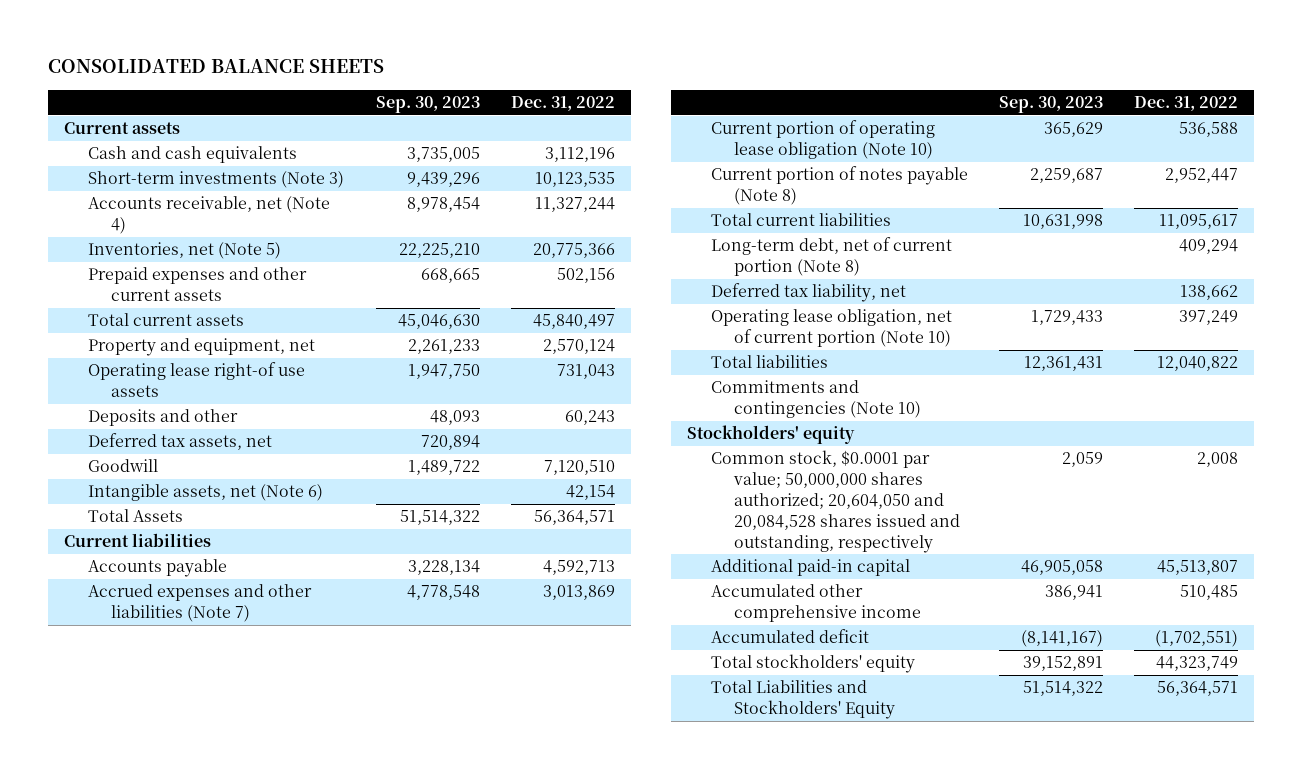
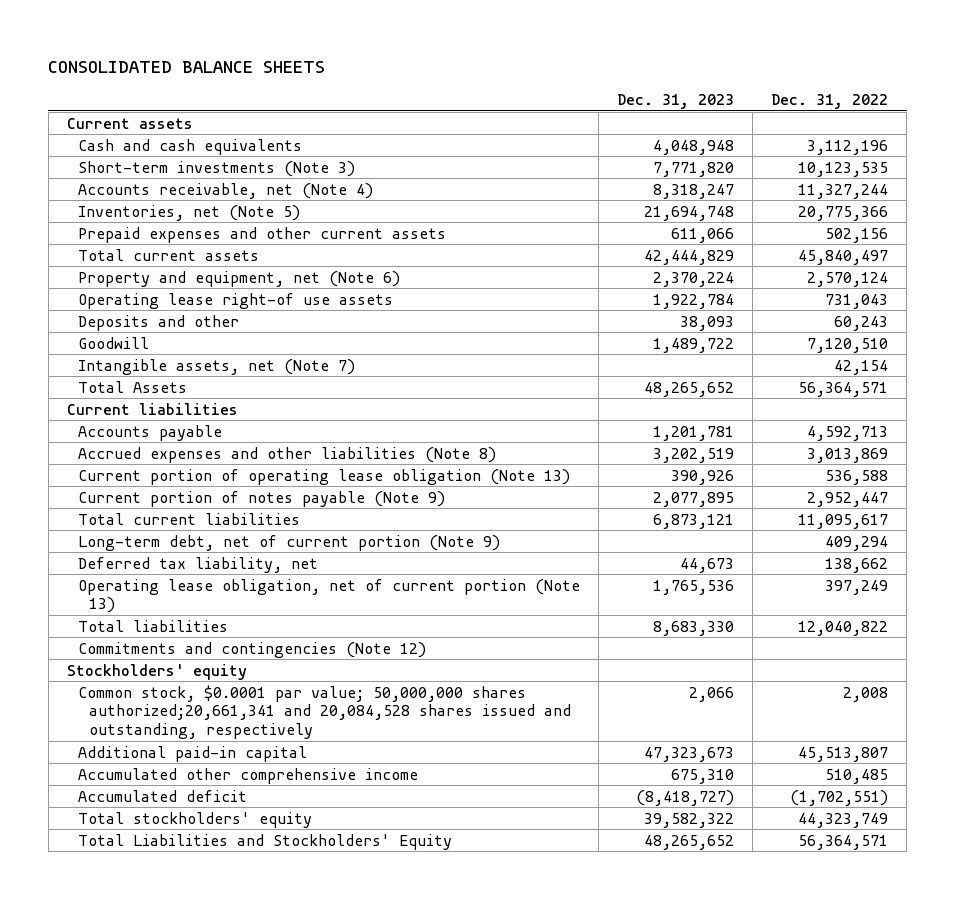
[375,96,480,114] Sep. 30, 2023 -> none
none -> [616,93,734,109] Dec. 31, 2023
[87,338,315,357] Property and equipment, net -> [77,270,400,287] Property and equipment, net (Note 6)
[87,433,272,451] Deferred tax assets, net -> none
[87,484,323,502] Intangible assets, net (Note 6) -> [77,358,355,375] Intangible assets, net (Note 7)
[87,584,312,623] Accrued expenses and other liabilities (Note 7) -> [77,446,496,463] Accrued expenses and other liabilities (Note 8)
[710,120,935,160] Current portion of operating lease obligation (Note 10) -> [77,468,570,485] Current portion of operating lease obligation (Note 13)
[710,166,968,206] Current portion of notes payable (Note 8) -> [77,490,445,507] Current portion of notes payable (Note 9)
[710,237,952,277] Long-term debt, net of current portion (Note 8) -> [77,534,500,551] Long-term debt, net of current portion (Note 9)
[710,309,952,348] Operating lease obligation, net of current portion (Note 10) -> [77,578,580,614] Operating lease obligation, net of current portion (Note 13)
[710,380,922,419] Commitments and contingencies (Note 10) -> [77,641,426,658] Commitments and contingencies (Note 12)
[710,450,961,553] Common stock, $0.0001 par value; 50,000,000 shares authorized; 20,604,050 and 20,084,528 shares issued and outstanding, respectively -> [77,684,571,739] Common stock, $0.0001 par value; 50,000,000 shares authorized;20,661,341 and 20,084,528 shares issued and outstanding, respectively

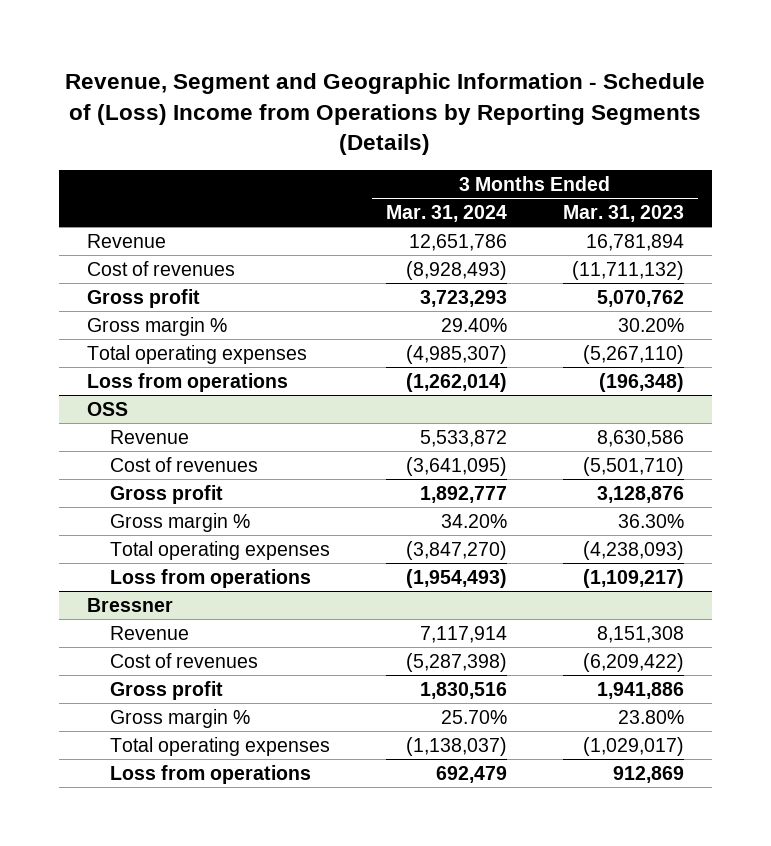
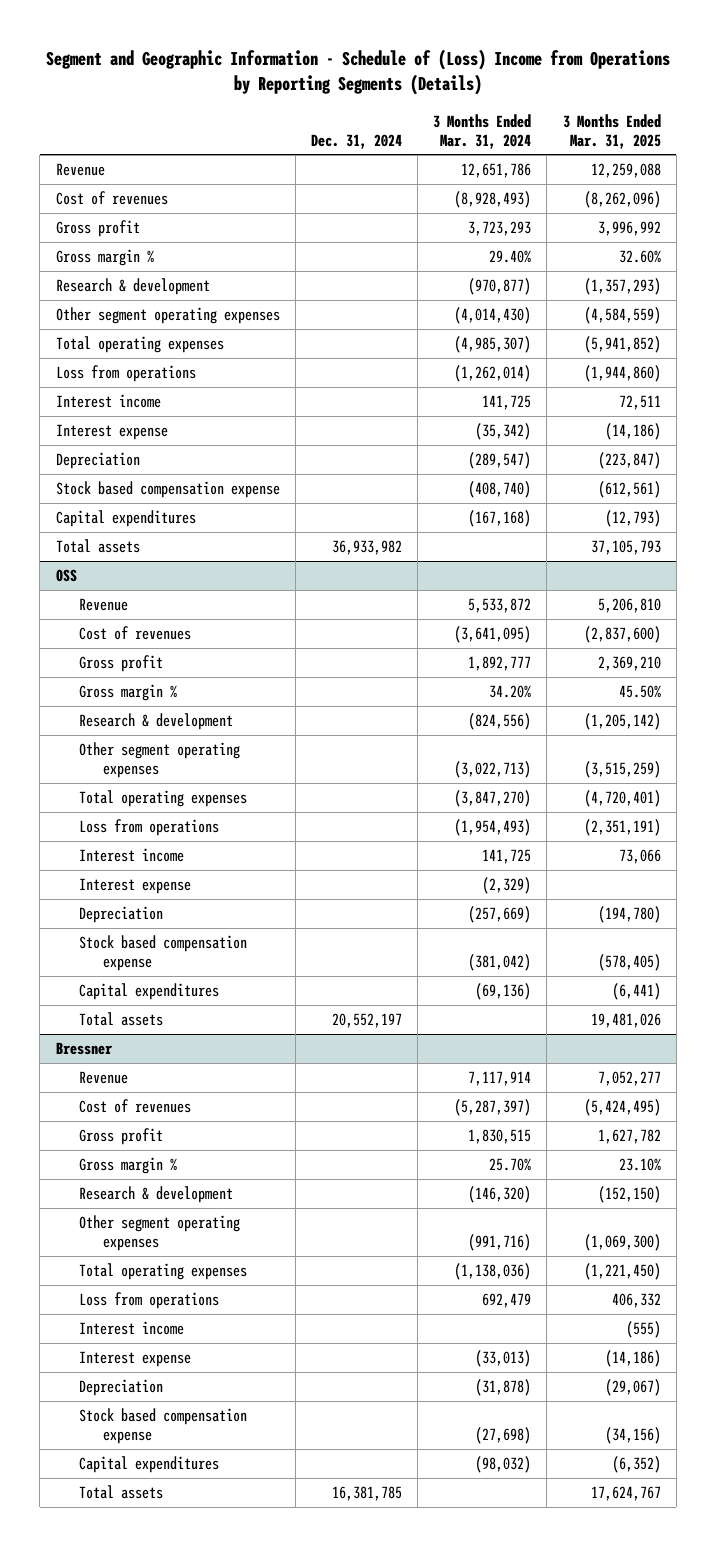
[65,73,706,156] Revenue, Segment and Geographic Information - Schedule of (Loss) Income from Operations by Reporting Segments (Details) -> [46,49,671,96] Segment and Geographic Information - Schedule of (Loss) Income from Operations by Reporting Segments (Details)
[563,204,685,222] Mar. 31, 2023 -> none
none -> [310,133,402,149] Dec. 31, 2024
none -> [562,113,661,149] 3 Months Ended Mar. 31, 2025
none -> [55,278,210,296] Research & development
none -> [55,307,280,325] Other segment operating expenses
none -> [55,394,161,409] Interest income
none -> [55,424,168,441] Interest expense
none -> [55,452,140,470] Depreciation
none -> [55,481,280,499] Stock based compensation expense
none -> [55,510,196,528] Capital expenditures
none -> [55,539,140,554] Total assets
none -> [79,713,234,731] Research & development
none -> [79,742,241,779] Other segment operating expenses
none -> [79,848,185,863] Interest income
none -> [79,878,192,895] Interest expense
none -> [79,906,164,924] Depreciation
none -> [79,935,248,972] Stock based compensation expense
none -> [79,983,220,1001] Capital expenditures
none -> [79,1012,164,1027] Total assets
[405,652,507,672] (5,287,398) -> [454,1099,532,1117] (5,287,397)
[419,681,507,699] 1,830,516 -> [468,1129,532,1145] 1,830,515
none -> [79,1186,234,1204] Research & development
none -> [79,1215,241,1252] Other segment operating expenses
[405,736,507,756] (1,138,037) -> [454,1263,532,1281] (1,138,036)
none -> [79,1321,185,1336] Interest income
none -> [79,1351,192,1368] Interest expense
none -> [79,1379,164,1397] Depreciation
none -> [79,1408,248,1445] Stock based compensation expense
none -> [79,1456,220,1474] Capital expenditures
none -> [79,1485,164,1500] Total assets

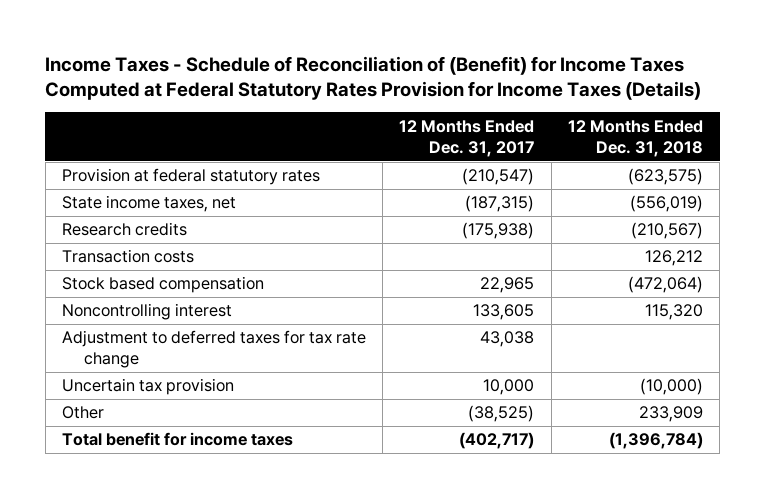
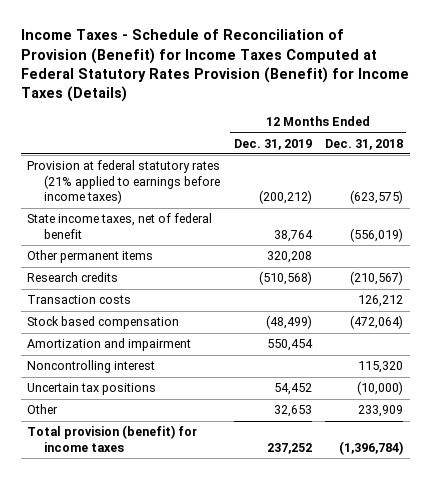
[45,55,702,100] Income Taxes - Schedule of Reconciliation of (Benefit) for Income Taxes Computed at Federal Statutory Rates Provision for Income Taxes (Details) -> [20,29,409,103] Income Taxes - Schedule of Reconciliation of Provision (Benefit) for Income Taxes Computed at Federal Statutory Rates Provision (Benefit) for Income Taxes (Details)
[399,119,535,157] 12 Months Ended Dec. 31, 2017 -> none
none -> [233,138,312,150] Dec. 31, 2019
[61,168,320,186] Provision at federal statutory rates -> [27,160,221,205] Provision at federal statutory rates (21% applied to earnings before income taxes)
[61,195,236,213] State income taxes, net -> [27,213,213,239] State income taxes, net of federal benefit
none -> [27,250,154,264] Other permanent items
none -> [27,338,192,352] Amortization and impairment
[61,330,366,369] Adjustment to deferred taxes for tax rate change -> none
[61,378,234,396] Uncertain tax provision -> [27,383,157,396] Uncertain tax positions
[61,432,293,447] Total benefit for income taxes -> [27,425,198,452] Total provision (benefit) for income taxes

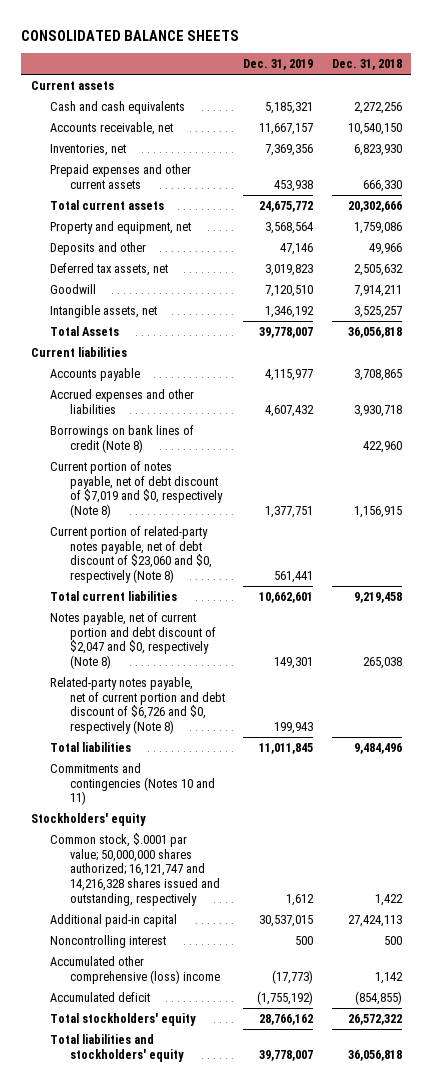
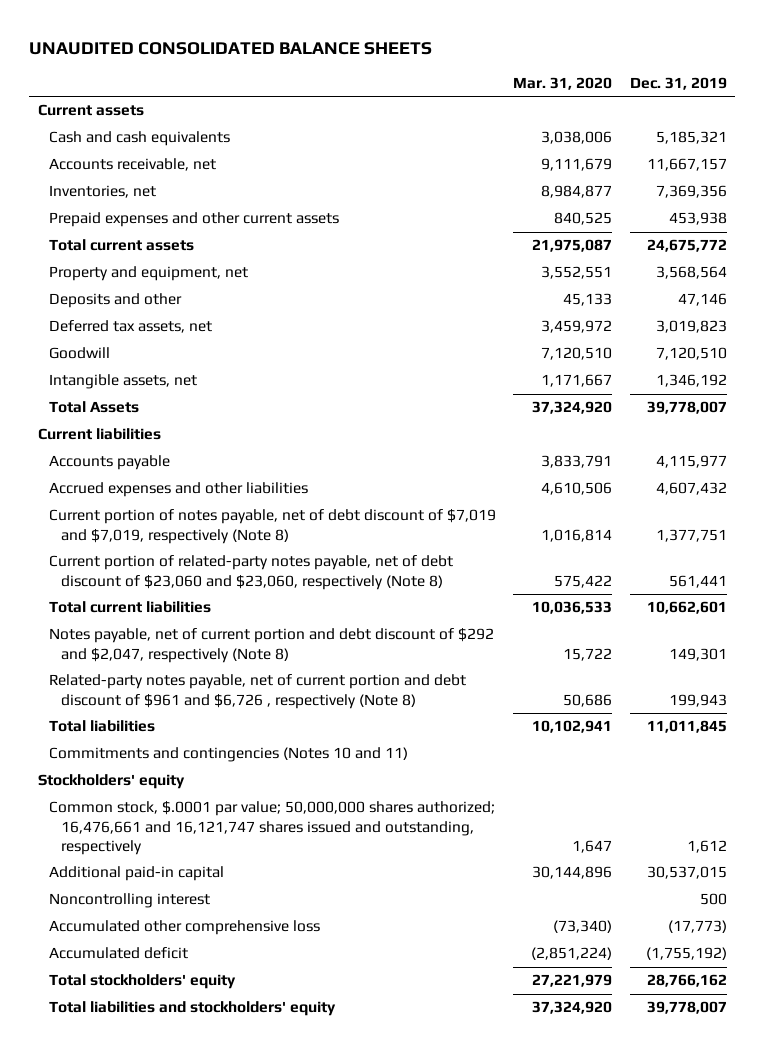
[21,29,240,41] CONSOLIDATED BALANCE SHEETS -> [29,41,433,55] UNAUDITED CONSOLIDATED BALANCE SHEETS
[332,59,403,71] Dec. 31, 2018 -> none
none -> [513,76,613,90] Mar. 31, 2020
[50,424,195,453] Borrowings on bank lines of credit (Note 8) -> none
[50,460,223,519] Current portion of notes payable, net of debt discount of $7,019 and $0, respectively (Note 8) -> [49,509,497,544] Current portion of notes payable, net of debt discount of $7,019 and $7,019, respectively (Note 8)
[50,525,212,584] Current portion of related-party notes payable, net of debt discount of $23,060 and $0, respectively (Note 8) -> [49,555,454,590] Current portion of related-party notes payable, net of debt discount of $23,060 and $23,060, respectively (Note 8)
[50,611,216,670] Notes payable, net of current portion and debt discount of $2,047 and $0, respectively (Note 8) -> [49,628,495,663] Notes payable, net of current portion and debt discount of $292 and $2,047, respectively (Note 8)
[50,676,225,735] Related-party notes payable, net of current portion and debt discount of $6,726 and $0, respectively (Note 8) -> [49,674,467,709] Related-party notes payable, net of current portion and debt discount of $961 and $6,726 , respectively (Note 8)
[50,832,220,906] Common stock, $.0001 par value; 50,000,000 shares authorized; 16,121,747 and 14,216,328 shares issued and outstanding, respectively -> [49,801,496,856] Common stock, $.0001 par value; 50,000,000 shares authorized; 16,476,661 and 16,121,747 shares issued and outstanding, respectively
[50,955,220,984] Accumulated other comprehensive (loss) income -> [49,920,321,936] Accumulated other comprehensive loss

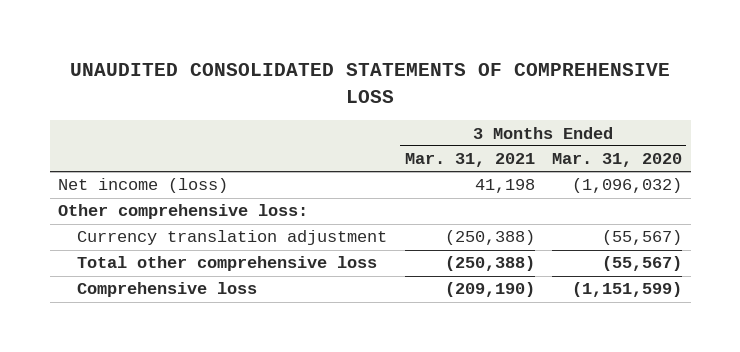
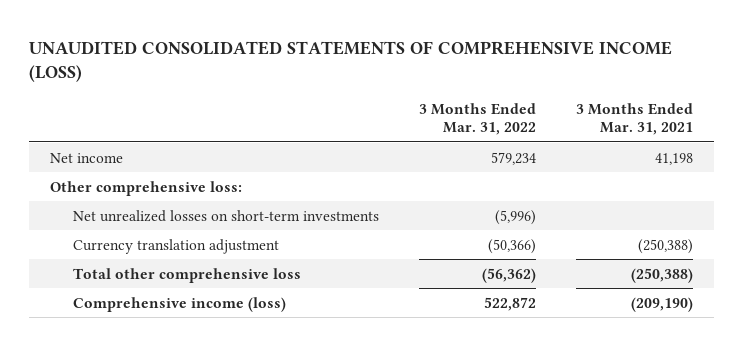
[70,63,671,103] UNAUDITED CONSOLIDATED STATEMENTS OF COMPREHENSIVE LOSS -> [29,40,673,83] UNAUDITED CONSOLIDATED STATEMENTS OF COMPREHENSIVE INCOME (LOSS)
[552,153,683,168] Mar. 31, 2020 -> none
none -> [418,102,536,136] 3 Months Ended Mar. 31, 2022
[58,178,229,194] Net income (loss) -> [49,152,123,163] Net income
none -> [72,209,379,222] Net unrealized losses on short-term investments
[77,282,258,298] Comprehensive loss -> [72,296,286,312] Comprehensive income (loss)

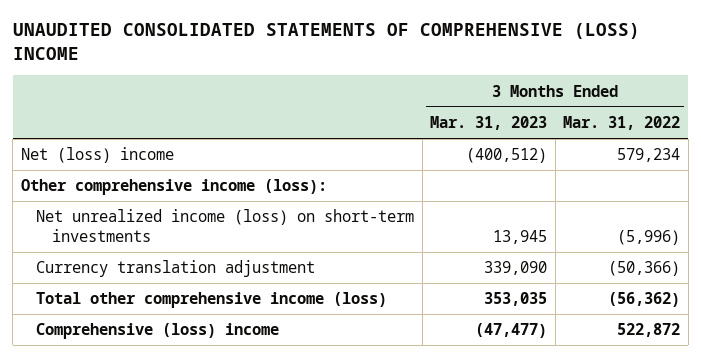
[29,40,673,83] UNAUDITED CONSOLIDATED STATEMENTS OF COMPREHENSIVE INCOME (LOSS) -> [12,23,640,61] UNAUDITED CONSOLIDATED STATEMENTS OF COMPREHENSIVE (LOSS) INCOME
[576,102,694,136] 3 Months Ended Mar. 31, 2021 -> none
none -> [430,115,548,130] Mar. 31, 2023
[49,152,123,163] Net income -> [20,147,174,164] Net (loss) income
[49,180,242,196] Other comprehensive loss: -> [20,179,327,196] Other comprehensive income (loss):
[72,209,379,222] Net unrealized losses on short-term investments -> [36,209,415,242] Net unrealized income (loss) on short-term investments
[72,267,301,283] Total other comprehensive loss -> [36,292,388,309] Total other comprehensive income (loss)
[72,296,286,312] Comprehensive income (loss) -> [36,323,280,340] Comprehensive (loss) income

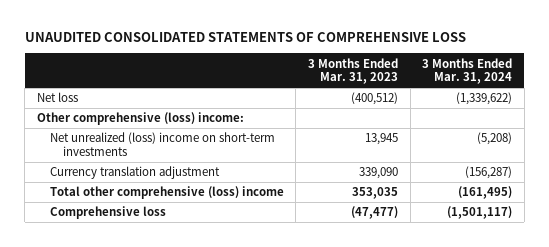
[12,23,640,61] UNAUDITED CONSOLIDATED STATEMENTS OF COMPREHENSIVE (LOSS) INCOME -> [24,32,466,43] UNAUDITED CONSOLIDATED STATEMENTS OF COMPREHENSIVE LOSS
[563,115,681,130] Mar. 31, 2022 -> none
none -> [422,57,513,85] 3 Months Ended Mar. 31, 2024
[20,147,174,164] Net (loss) income -> [36,92,78,103] Net loss
[20,179,327,196] Other comprehensive income (loss): -> [36,112,244,126] Other comprehensive (loss) income:
[36,209,415,242] Net unrealized income (loss) on short-term investments -> [49,132,275,157] Net unrealized (loss) income on short-term investments
[36,292,388,309] Total other comprehensive income (loss) -> [49,186,284,200] Total other comprehensive (loss) income
[36,323,280,340] Comprehensive (loss) income -> [49,206,166,220] Comprehensive loss

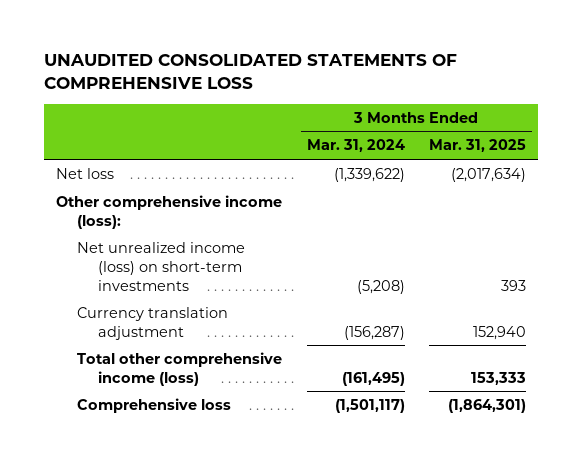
[308,57,399,85] 3 Months Ended Mar. 31, 2023 -> none
none -> [429,139,527,153] Mar. 31, 2025
[36,112,244,126] Other comprehensive (loss) income: -> [56,194,283,229] Other comprehensive income (loss):
[49,132,275,157] Net unrealized (loss) income on short-term investments -> [77,241,246,291] Net unrealized income (loss) on short-term investments
[49,186,284,200] Total other comprehensive (loss) income -> [77,351,283,386] Total other comprehensive income (loss)

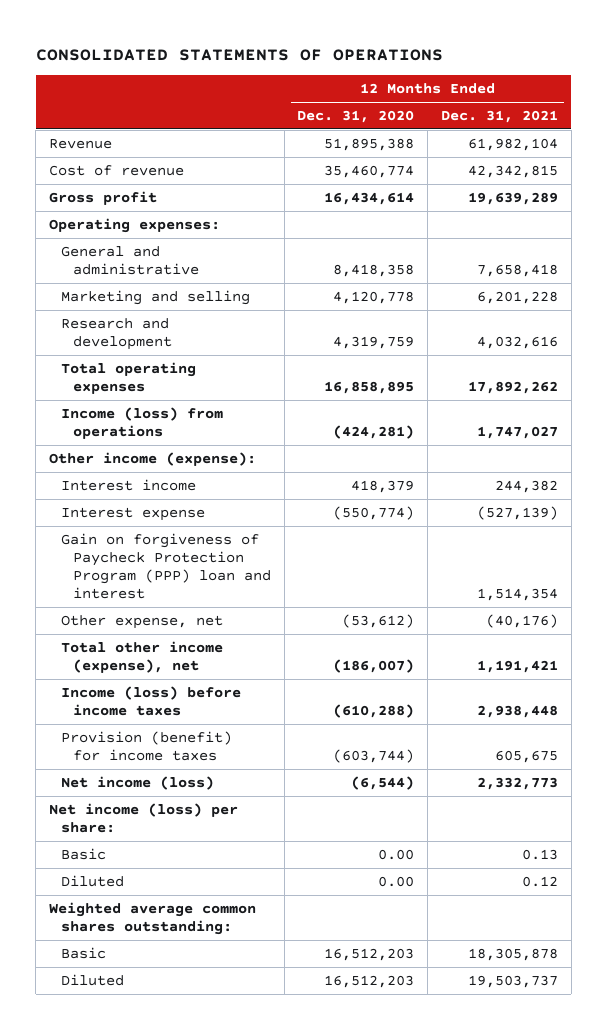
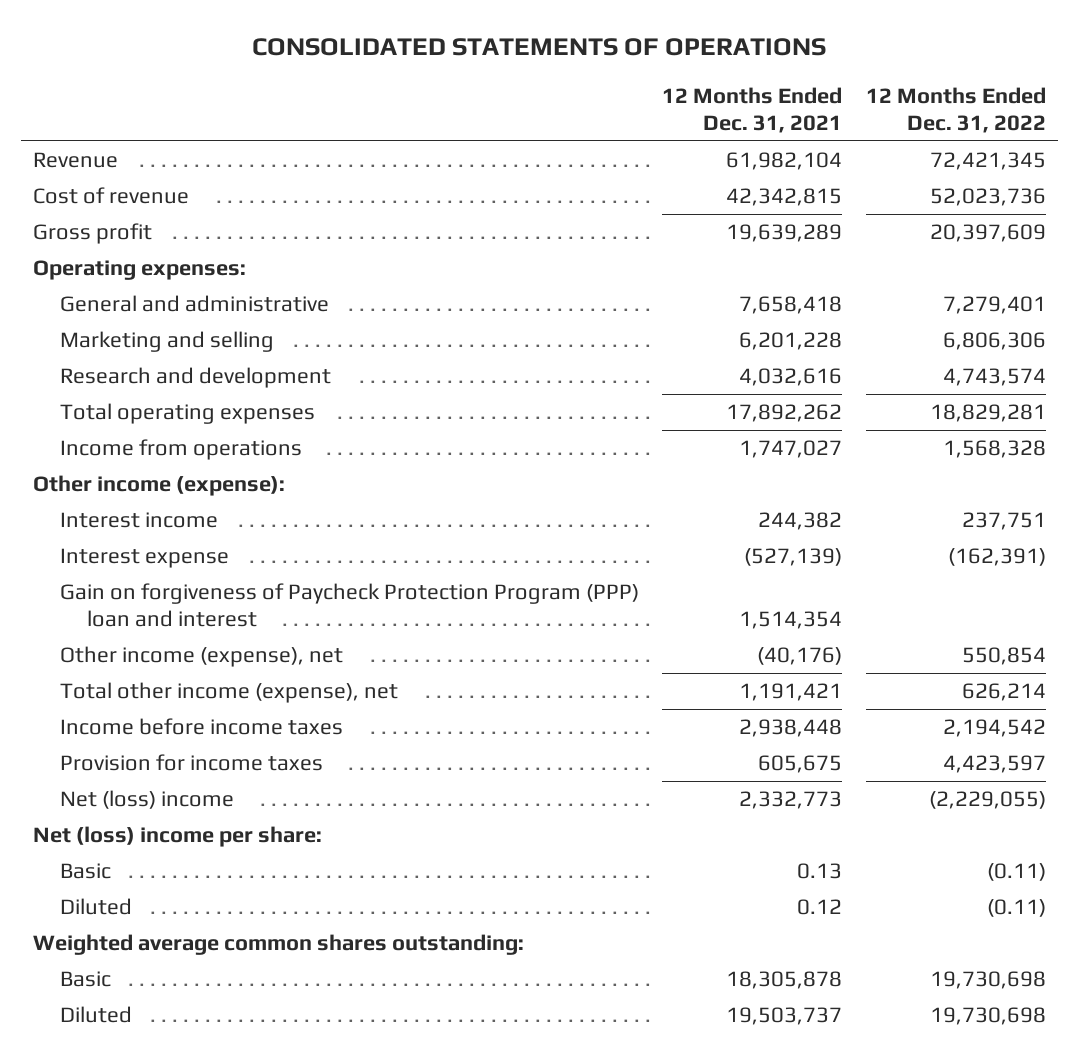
[297,110,415,124] Dec. 31, 2020 -> none
none -> [865,86,1046,133] 12 Months Ended Dec. 31, 2022
[60,407,223,440] Income (loss) from operations -> [60,439,303,461] Income from operations
[60,615,223,630] Other expense, net -> [60,646,344,668] Other income (expense), net
[60,686,241,717] Income (loss) before income taxes -> [60,718,344,736] Income before income taxes
[60,731,232,762] Provision (benefit) for income taxes -> [60,754,324,772] Provision for income taxes
[60,776,214,791] Net income (loss) -> [60,790,235,810] Net (loss) income
[48,803,238,834] Net income (loss) per share: -> [32,826,322,848] Net (loss) income per share:

